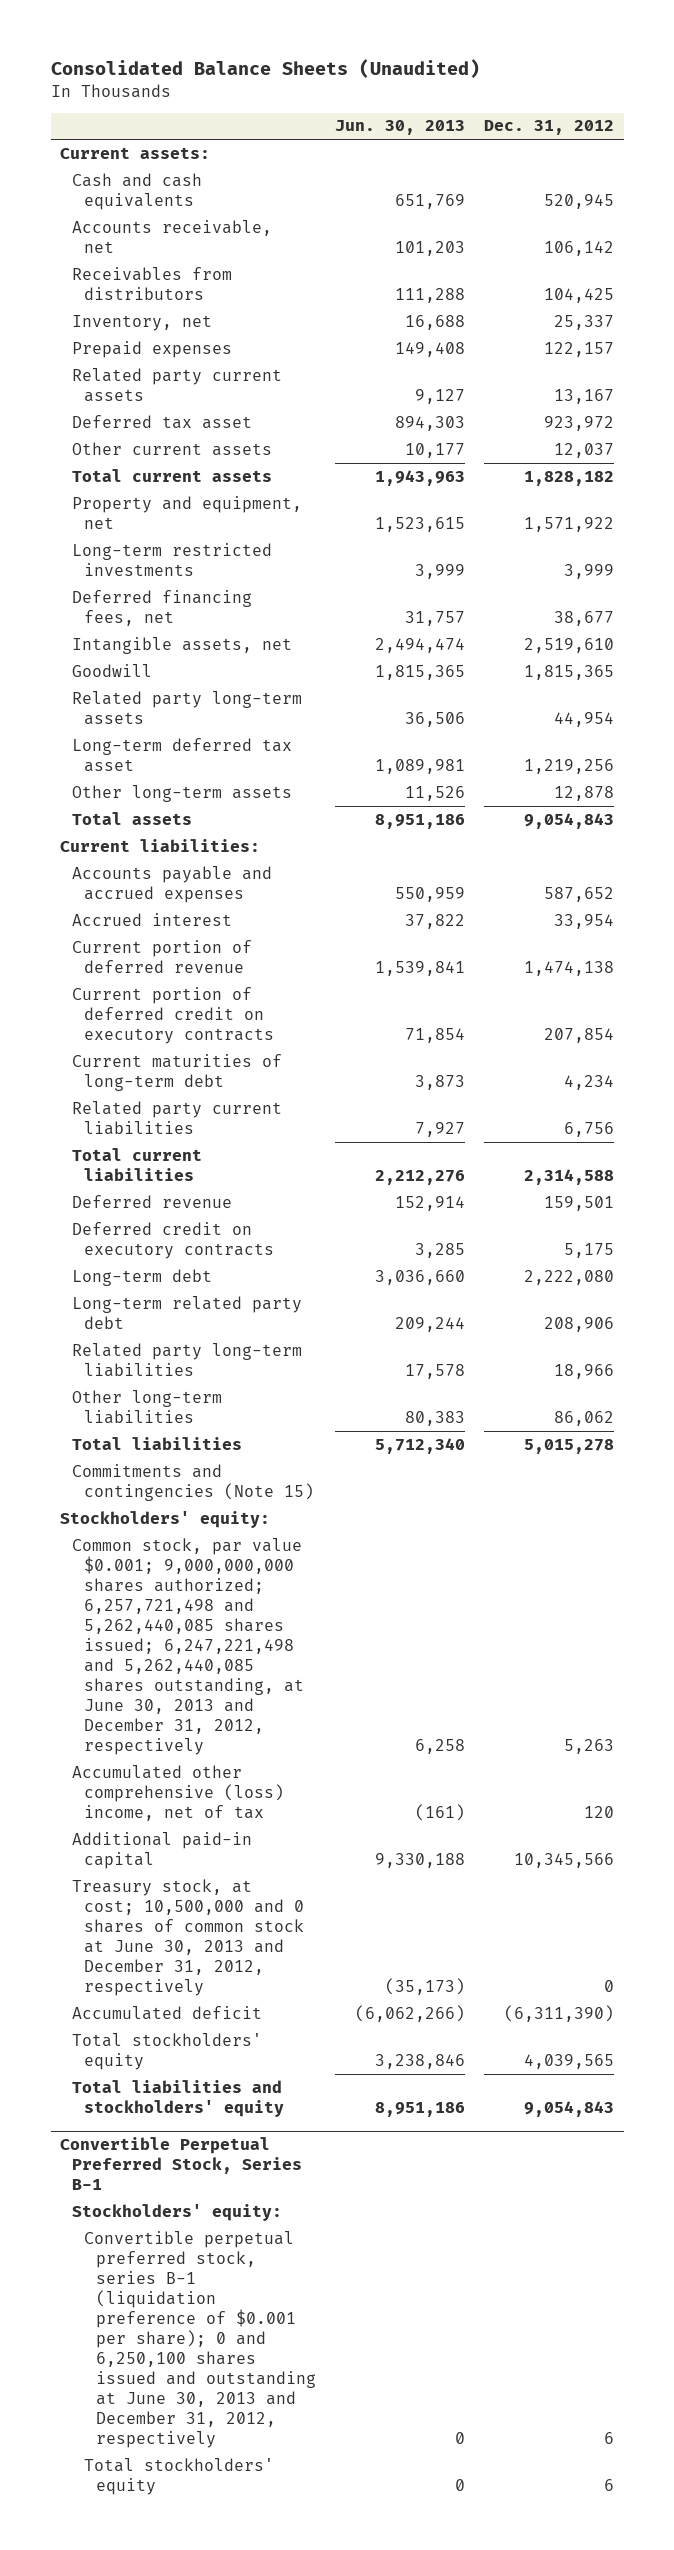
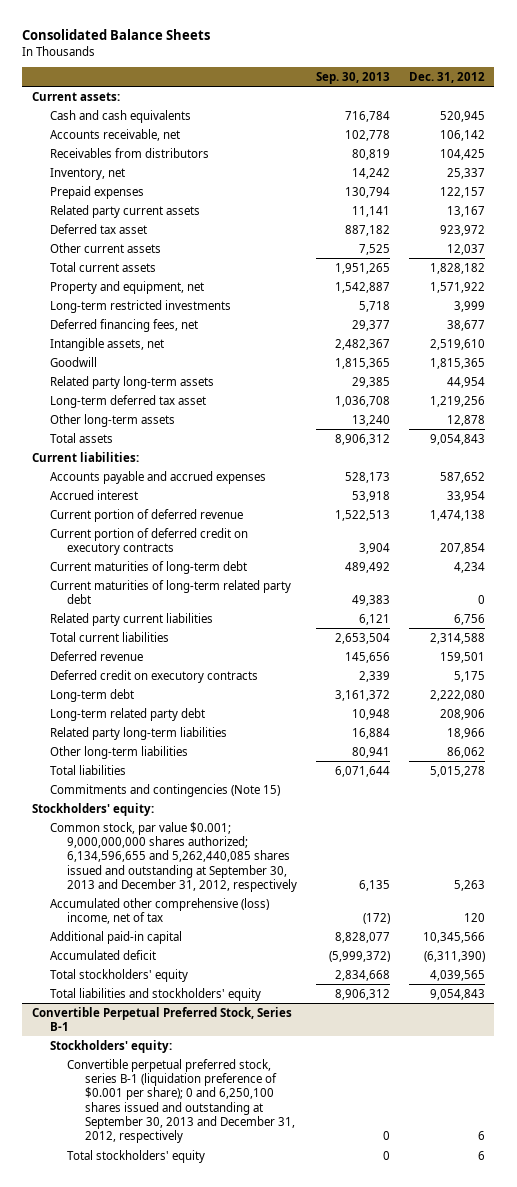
[50,59,480,79] Consolidated Balance Sheets (Unaudited) -> [22,29,211,41] Consolidated Balance Sheets
[334,120,465,136] Jun. 30, 2013 -> none
none -> [315,71,390,84] Sep. 30, 2013
none -> [49,579,291,604] Current maturities of long-term related party debt
[72,1537,304,1756] Common stock, par value $0.001; 9,000,000,000 shares authorized; 6,257,721,498 and 5,262,440,085 shares issued; 6,247,221,498 and 5,262,440,085 shares outstanding, at June 30, 2013 and December 31, 2012, respectively -> [49,821,298,892] Common stock, par value $0.001; 9,000,000,000 shares authorized; 6,134,596,655 and 5,262,440,085 shares issued and outstanding at September 30, 2013 and December 31, 2012, respectively
[72,1878,304,1996] Treasury stock, at cost; 10,500,000 and 0 shares of common stock at June 30, 2013 and December 31, 2012, respectively -> none
[83,2230,316,2449] Convertible perpetual preferred stock, series B-1 (liquidation preference of $0.001 per share); 0 and 6,250,100 shares issued and outstanding at June 30, 2013 and December 31, 2012, respectively -> [67,1058,295,1144] Convertible perpetual preferred stock, series B-1 (liquidation preference of $0.001 per share); 0 and 6,250,100 shares issued and outstanding at September 30, 2013 and December 31, 2012, respectively

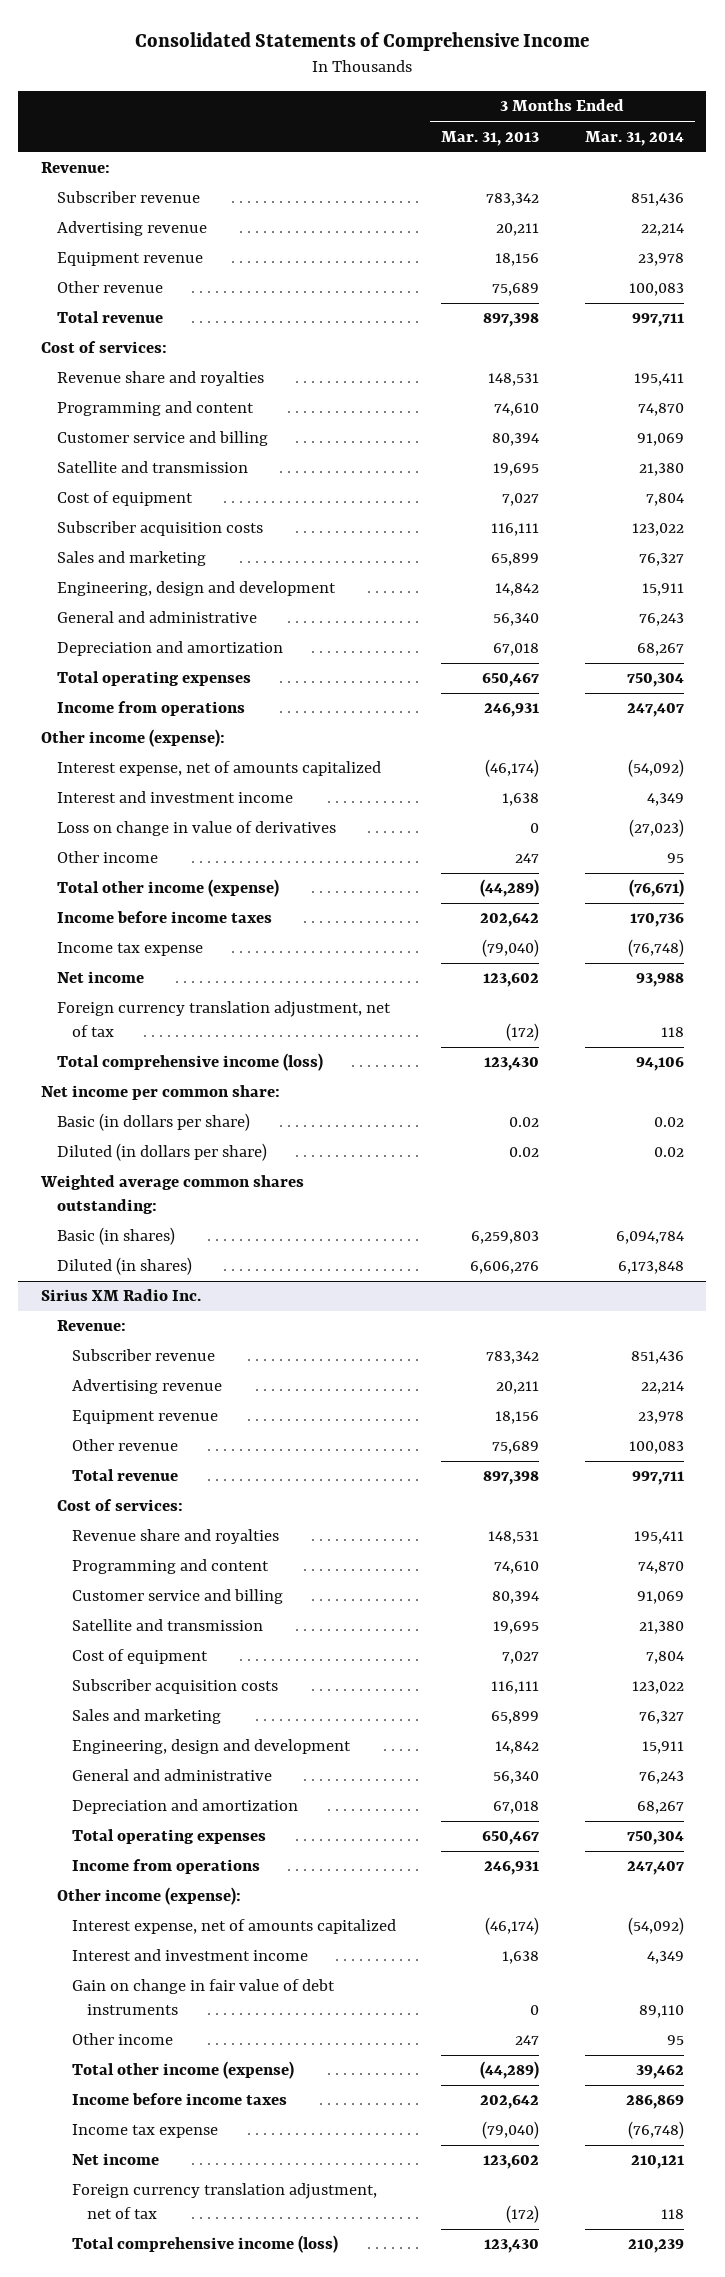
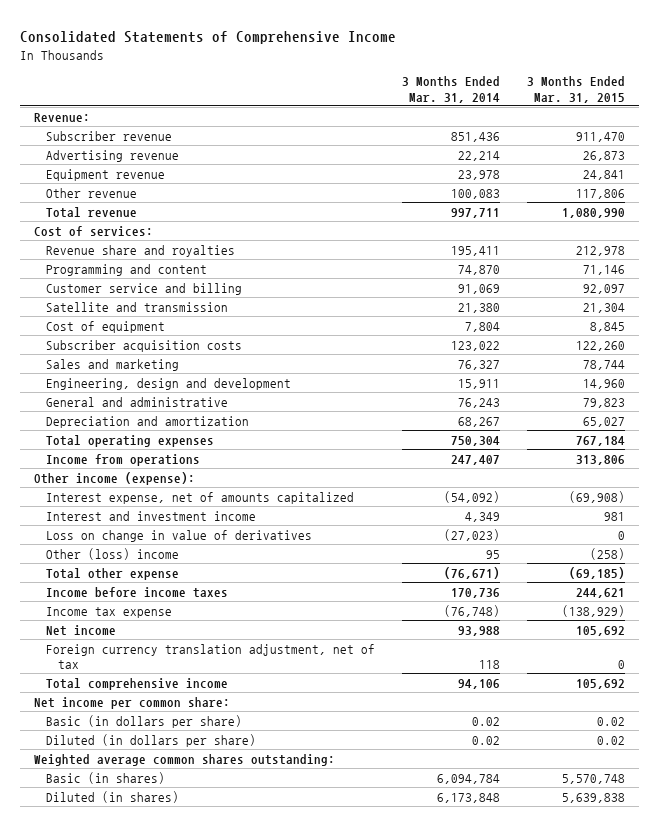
[441,130,540,146] Mar. 31, 2013 -> none
none -> [527,76,626,103] 3 Months Ended Mar. 31, 2015
[56,851,158,864] Other income -> [46,547,180,560] Other (loss) income
[56,879,279,898] Total other income (expense) -> [46,567,180,580] Total other expense
[56,1053,323,1072] Total comprehensive income (loss) -> [46,677,229,690] Total comprehensive income
[41,1289,202,1302] Sirius XM Radio Inc. -> none
[56,1320,126,1332] Revenue: -> none
[71,1349,215,1362] Subscriber revenue -> none
[71,1379,222,1395] Advertising revenue -> none
[71,1410,218,1425] Equipment revenue -> none
[71,1439,178,1452] Other revenue -> none
[71,1469,178,1482] Total revenue -> none
[56,1499,183,1512] Cost of services: -> none
[71,1529,279,1545] Revenue share and royalties -> none
[71,1559,269,1575] Programming and content -> none
[71,1589,283,1605] Customer service and billing -> none
[71,1619,263,1632] Satellite and transmission -> none
[71,1649,208,1665] Cost of equipment -> none
[71,1679,278,1695] Subscriber acquisition costs -> none
[71,1709,221,1725] Sales and marketing -> none
[71,1739,351,1755] Engineering, design and development -> none
[71,1769,272,1782] General and administrative -> none
[71,1799,298,1815] Depreciation and amortization -> none
[71,1829,266,1845] Total operating expenses -> none
[71,1859,260,1875] Income from operations -> none
[56,1887,241,1906] Other income (expense): -> none
[71,1919,396,1935] Interest expense, net of amounts capitalized -> none
[71,1949,308,1962] Interest and investment income -> none
[71,1979,335,2016] Gain on change in fair value of debt instruments -> none
[71,2033,173,2046] Other income -> none
[71,2061,294,2080] Total other income (expense) -> none
[71,2093,287,2106] Income before income taxes -> none
[71,2124,218,2139] Income tax expense -> none
[71,2153,159,2166] Net income -> none
[71,2183,377,2220] Foreign currency translation adjustment, net of tax -> none
[71,2235,338,2254] Total comprehensive income (loss) -> none

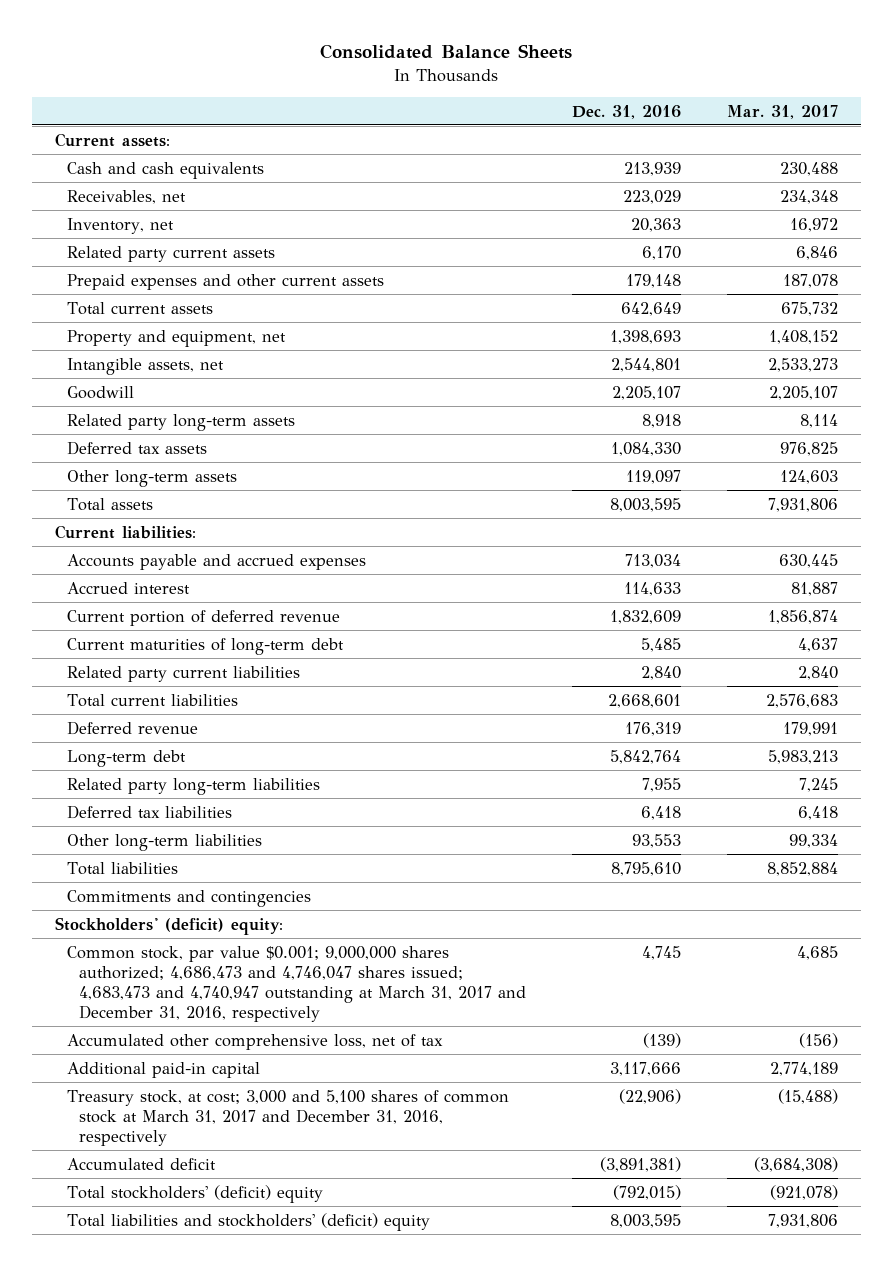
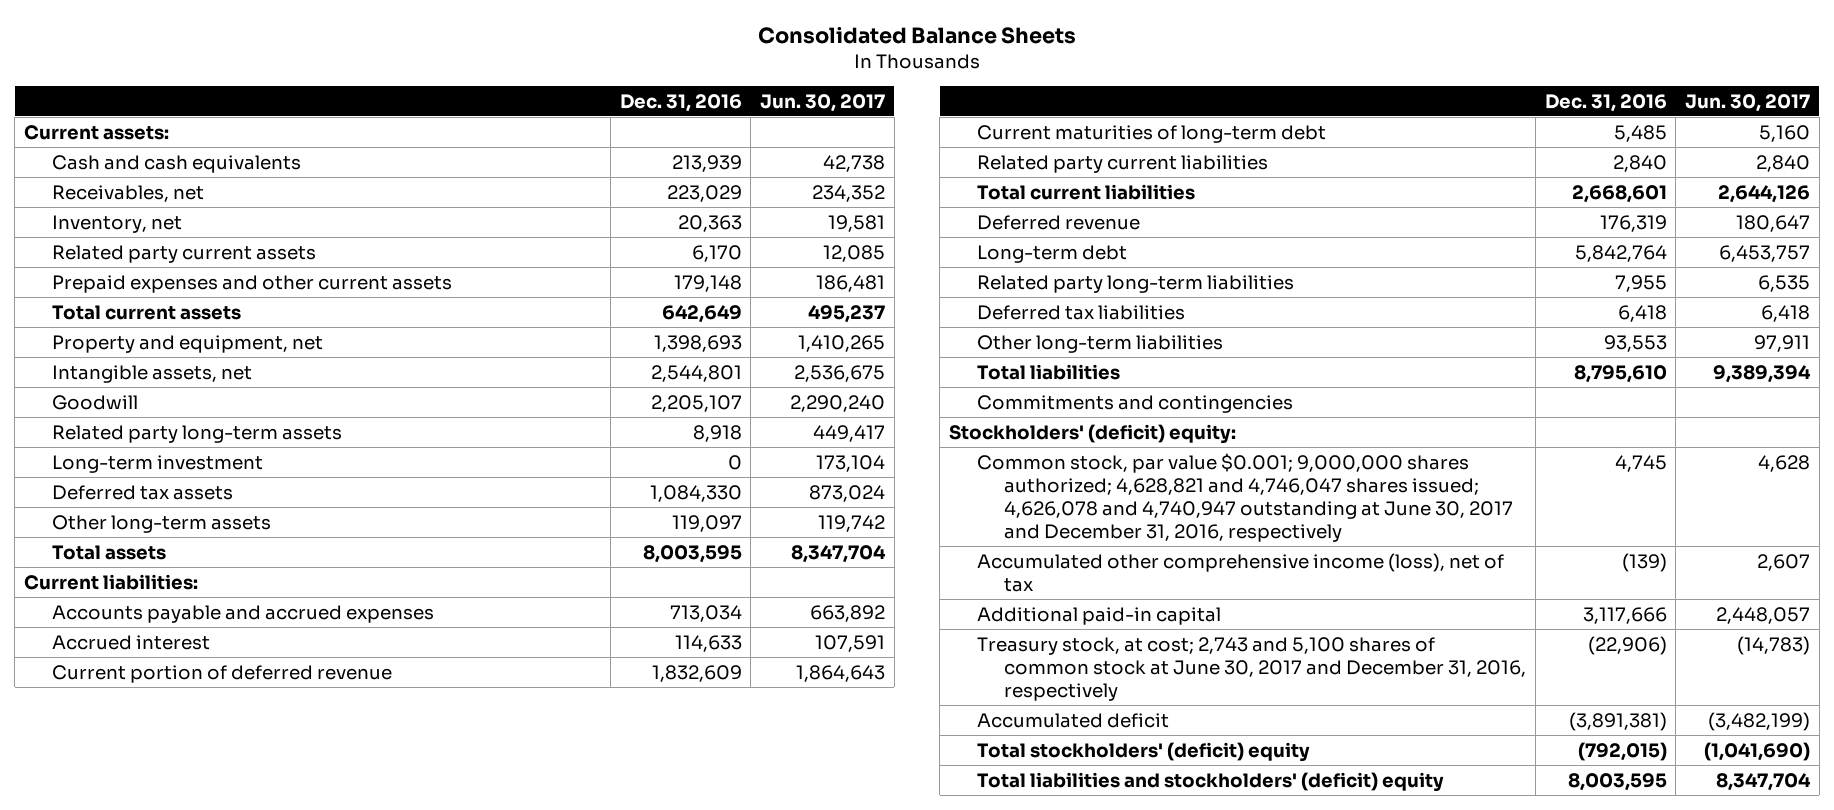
[726,104,838,119] Mar. 31, 2017 -> none
none -> [760,93,886,112] Jun. 30, 2017
none -> [51,454,263,473] Long-term investment
[67,945,527,1023] Common stock, par value $0.001; 9,000,000 shares authorized; 4,686,473 and 4,746,047 shares issued; 4,683,473 and 4,740,947 outstanding at March 31, 2017 and December 31, 2016, respectively -> [976,452,1514,542] Common stock, par value $0.001; 9,000,000 shares authorized; 4,628,821 and 4,746,047 shares issued; 4,626,078 and 4,740,947 outstanding at June 30, 2017 and December 31, 2016, respectively
[67,1033,444,1050] Accumulated other comprehensive loss, net of tax -> [976,552,1504,592] Accumulated other comprehensive income (loss), net of tax
[67,1089,510,1147] Treasury stock, at cost; 3,000 and 5,100 shares of common stock at March 31, 2017 and December 31, 2016, respectively -> [976,636,1527,701] Treasury stock, at cost; 2,743 and 5,100 shares of common stock at June 30, 2017 and December 31, 2016, respectively

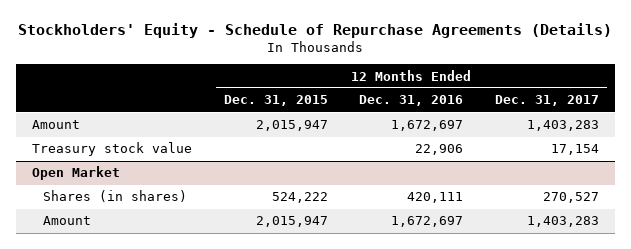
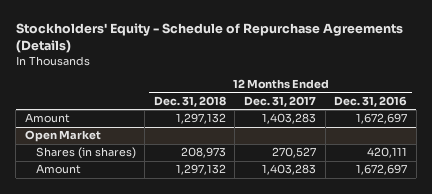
[223,95,328,107] Dec. 31, 2015 -> none
none -> [153,96,226,108] Dec. 31, 2018
[31,142,192,157] Treasury stock value -> none

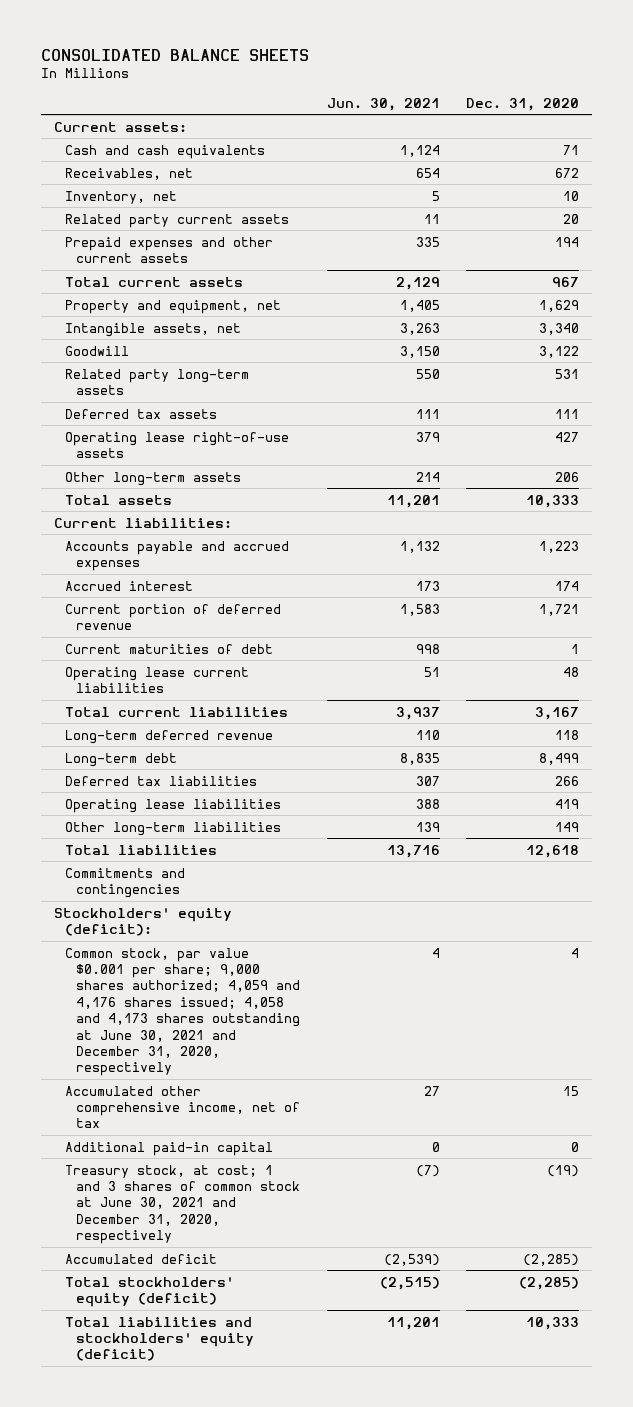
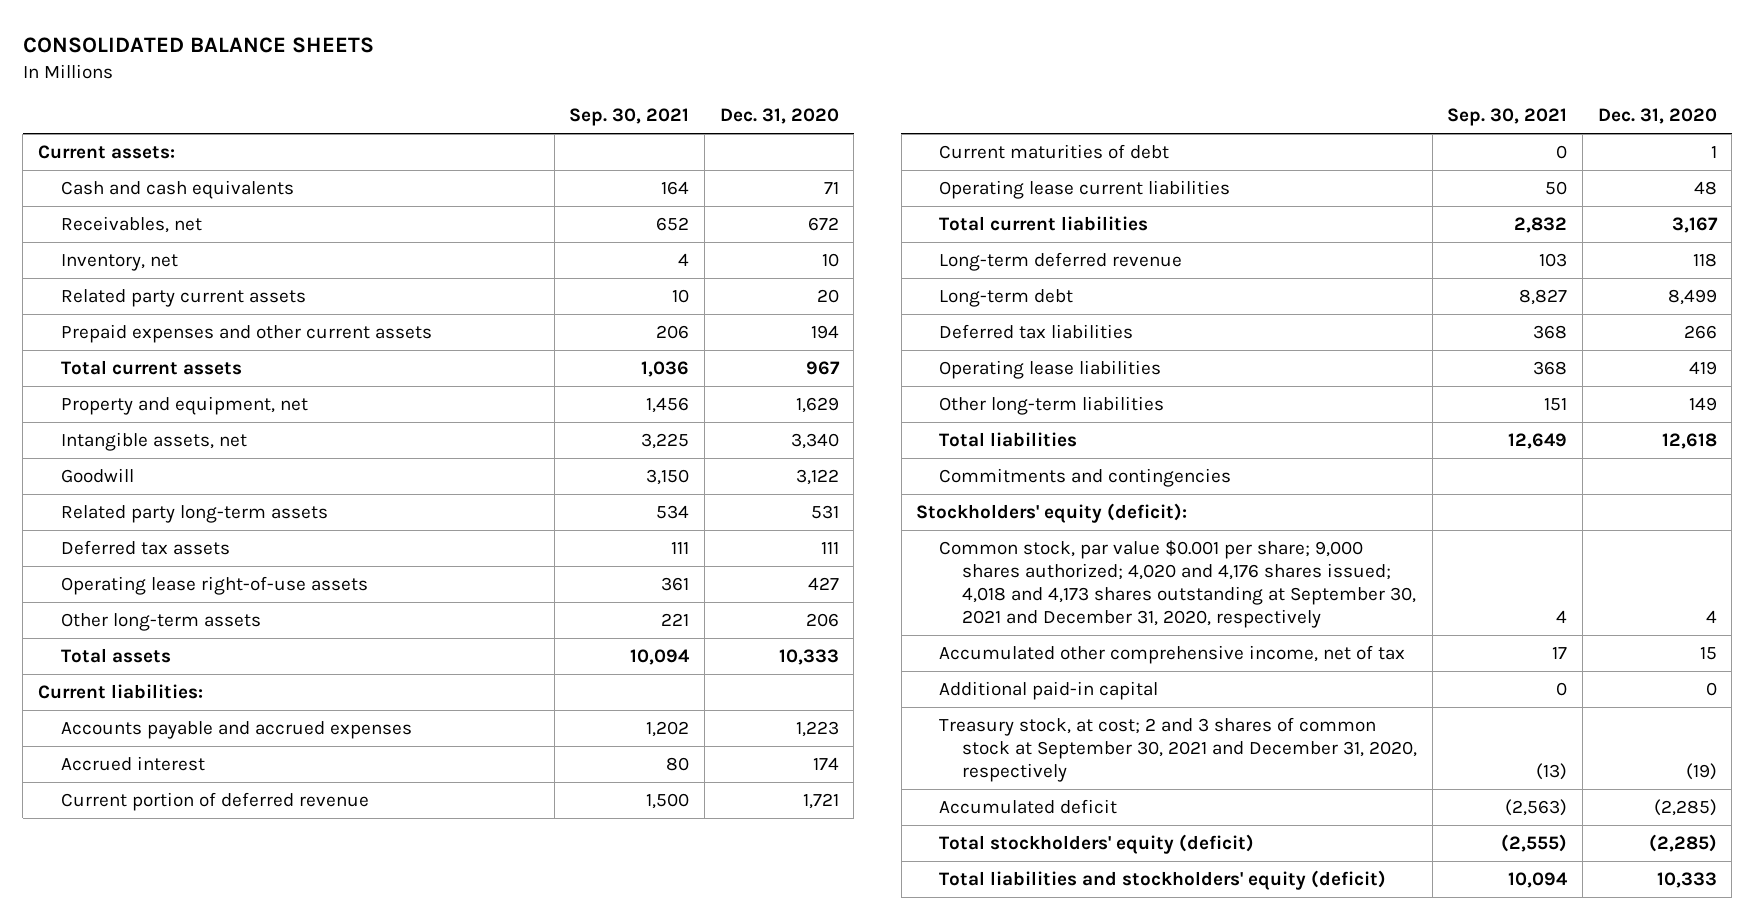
[326,97,440,111] Jun. 30, 2021 -> none
none -> [569,108,690,127] Sep. 30, 2021
[65,947,301,1077] Common stock, par value $0.001 per share; 9,000 shares authorized; 4,059 and 4,176 shares issued; 4,058 and 4,173 shares outstanding at June 30, 2021 and December 31, 2020, respectively -> [939,540,1417,628] Common stock, par value $0.001 per share; 9,000 shares authorized; 4,020 and 4,176 shares issued; 4,018 and 4,173 shares outstanding at September 30, 2021 and December 31, 2020, respectively
[65,1164,301,1245] Treasury stock, at cost; 1 and 3 shares of common stock at June 30, 2021 and December 31, 2020, respectively -> [939,717,1418,782] Treasury stock, at cost; 2 and 3 shares of common stock at September 30, 2021 and December 31, 2020, respectively

